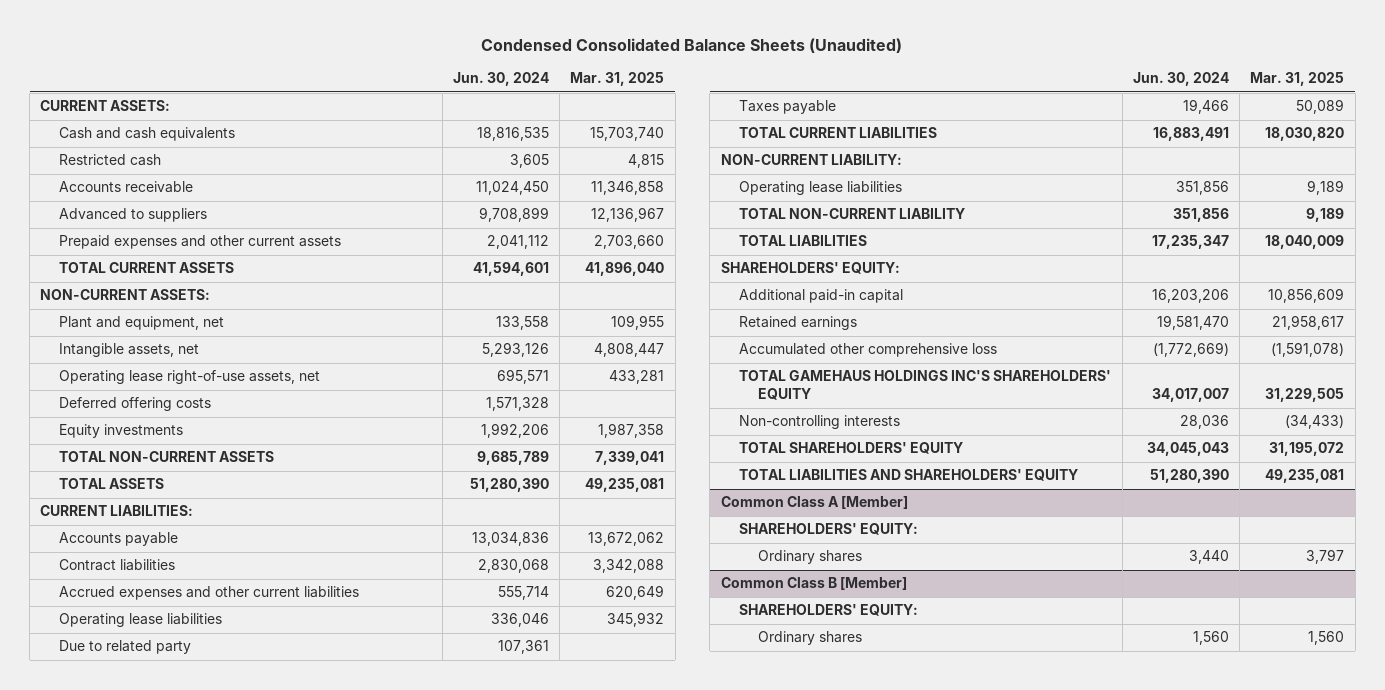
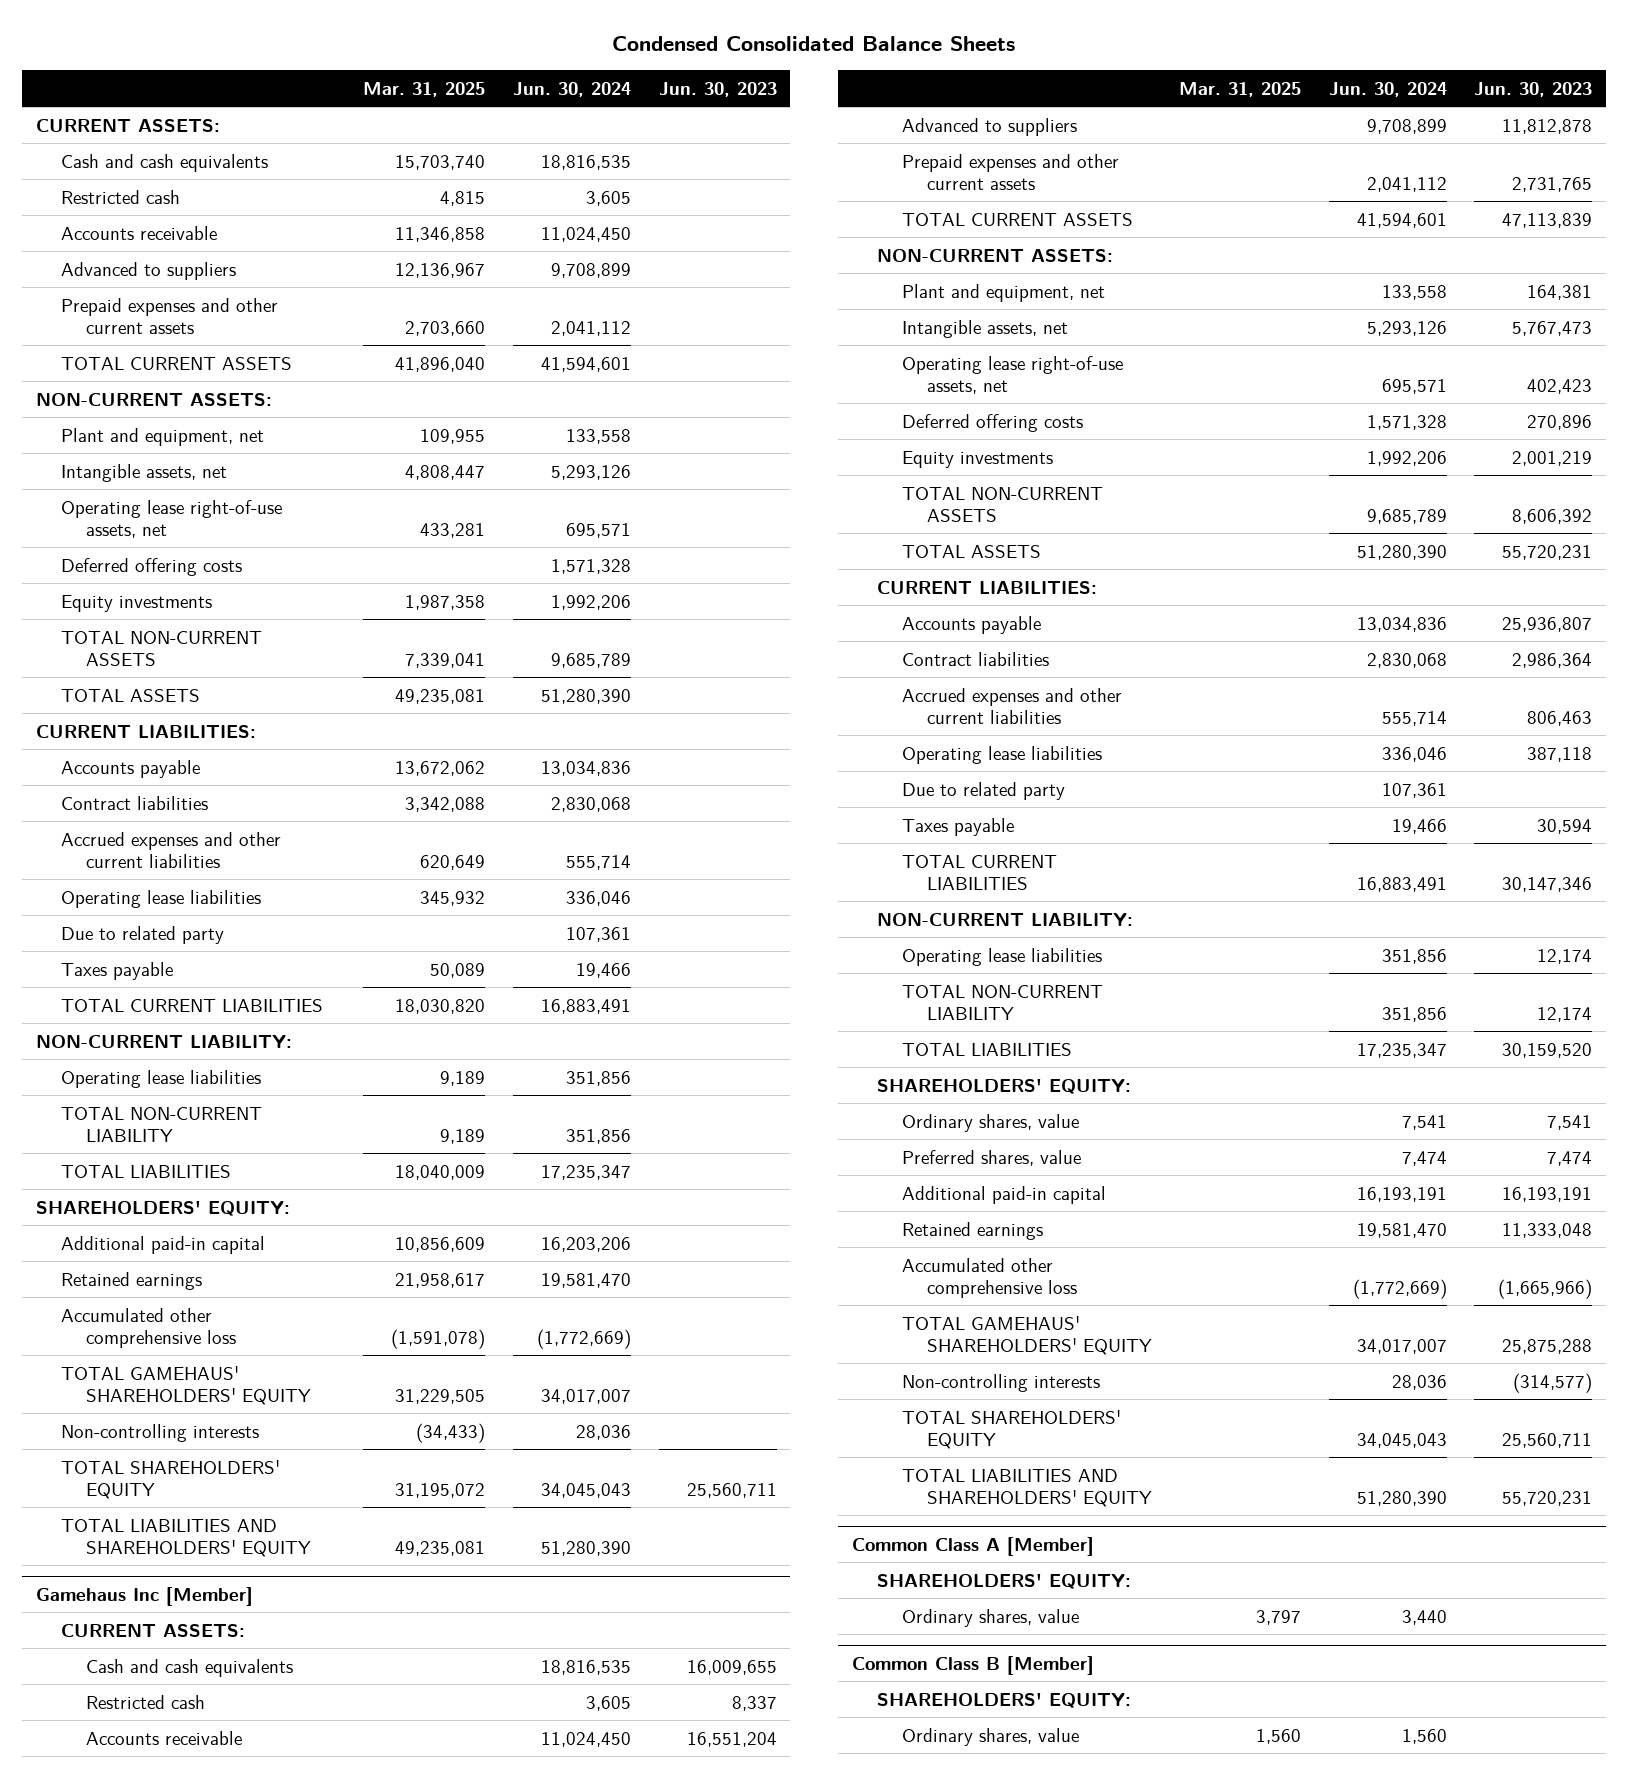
[481,38,903,54] Condensed Consolidated Balance Sheets (Unaudited) -> [612,36,1016,52] Condensed Consolidated Balance Sheets
none -> [658,81,777,97] Jun. 30, 2023
[739,370,1112,401] TOTAL GAMEHAUS HOLDINGS INC'S SHAREHOLDERS' EQUITY -> [60,1365,311,1405] TOTAL GAMEHAUS' SHAREHOLDERS' EQUITY
none -> [35,1586,253,1606] Gamehaus Inc [Member]
none -> [60,1623,245,1637] CURRENT ASSETS:
none -> [85,1658,293,1677] Cash and cash equivalents
none -> [85,1694,205,1709] Restricted cash
none -> [85,1730,242,1745] Accounts receivable
none -> [901,117,1077,136] Advanced to suppliers
none -> [901,153,1119,190] Prepaid expenses and other current assets
none -> [901,212,1133,226] TOTAL CURRENT ASSETS
none -> [876,248,1113,262] NON-CURRENT ASSETS:
none -> [901,283,1105,302] Plant and equipment, net
none -> [901,319,1068,338] Intangible assets, net
none -> [901,355,1123,394] Operating lease right-of-use assets, net
none -> [901,413,1083,432] Deferred offering costs
none -> [901,450,1053,468] Equity investments
none -> [901,486,1103,522] TOTAL NON-CURRENT ASSETS
none -> [901,544,1041,558] TOTAL ASSETS
none -> [876,580,1097,594] CURRENT LIABILITIES:
none -> [901,615,1041,634] Accounts payable
none -> [901,651,1049,666] Contract liabilities
none -> [901,687,1122,724] Accrued expenses and other current liabilities
none -> [901,745,1102,764] Operating lease liabilities
none -> [901,781,1065,800] Due to related party
none -> [901,817,1014,836] Taxes payable
none -> [901,854,1057,890] TOTAL CURRENT LIABILITIES
none -> [876,912,1133,926] NON-CURRENT LIABILITY:
none -> [901,947,1102,966] Operating lease liabilities
none -> [901,984,1103,1020] TOTAL NON-CURRENT LIABILITY
none -> [901,1042,1072,1056] TOTAL LIABILITIES
none -> [876,1078,1131,1094] SHAREHOLDERS' EQUITY:
none -> [901,1113,1079,1132] Ordinary shares, value
none -> [901,1149,1081,1166] Preferred shares, value
none -> [901,1185,1106,1204] Additional paid-in capital
none -> [901,1221,1043,1240] Retained earnings
none -> [901,1257,1077,1298] Accumulated other comprehensive loss
none -> [901,1315,1152,1355] TOTAL GAMEHAUS' SHAREHOLDERS' EQUITY
none -> [901,1373,1100,1392] Non-controlling interests
none -> [901,1409,1121,1449] TOTAL SHAREHOLDERS' EQUITY
none -> [901,1468,1152,1507] TOTAL LIABILITIES AND SHAREHOLDERS' EQUITY
[758,550,863,565] Ordinary shares -> [901,1608,1079,1627] Ordinary shares, value
[758,631,863,646] Ordinary shares -> [901,1727,1079,1746] Ordinary shares, value

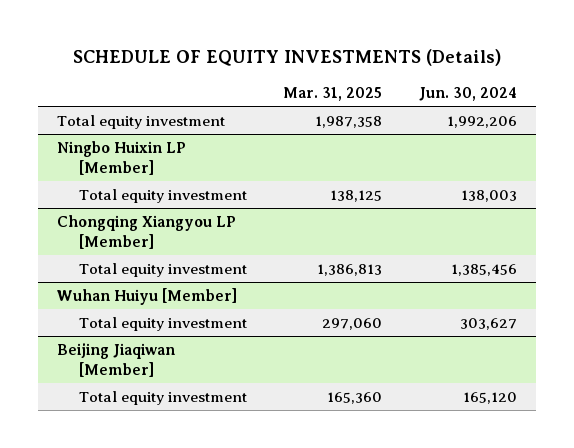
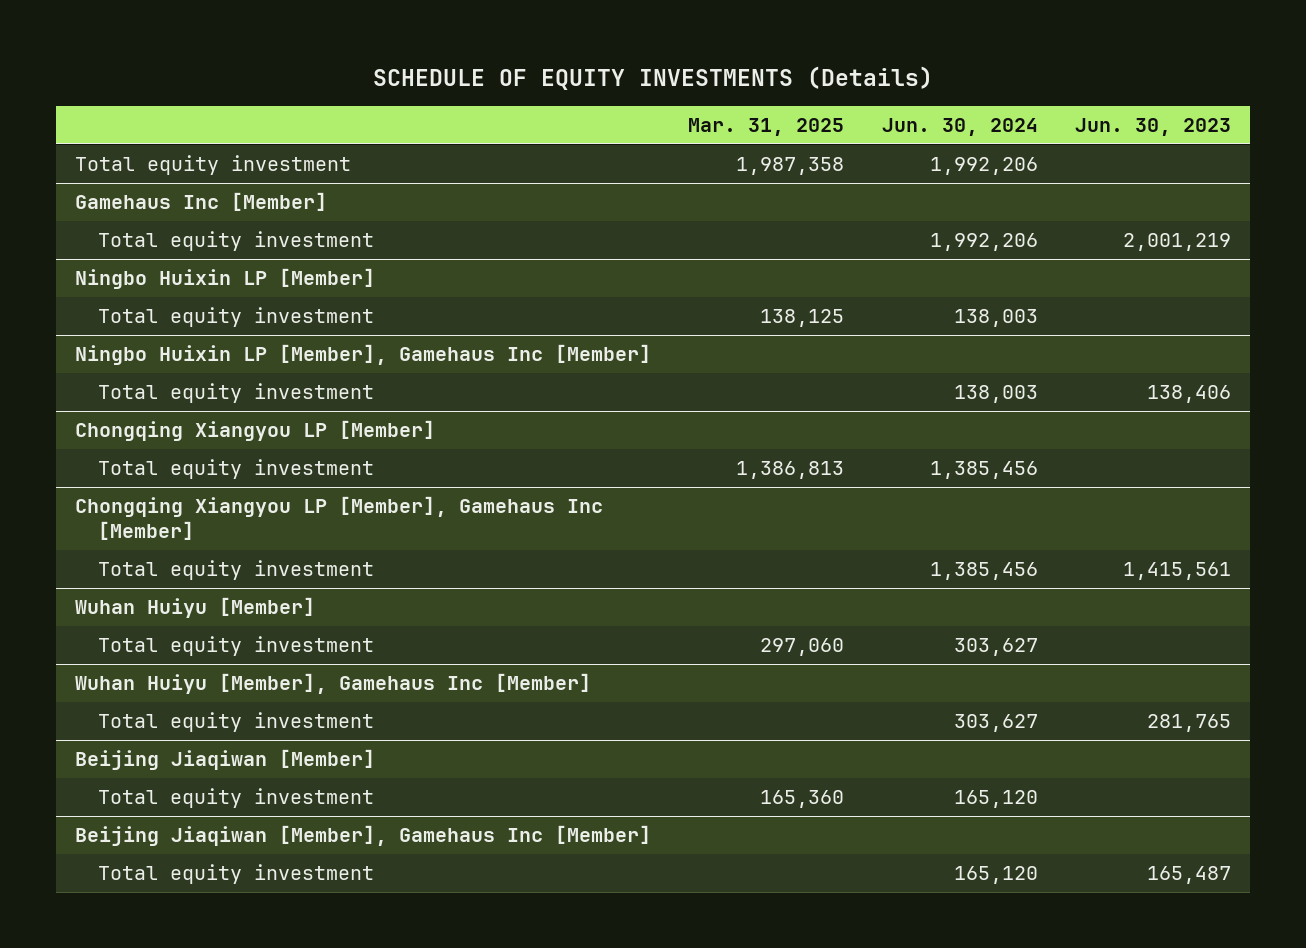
none -> [1075,117,1232,136] Jun. 30, 2023
none -> [74,192,327,212] Gamehaus Inc [Member]
none -> [98,231,375,252] Total equity investment
none -> [74,344,651,366] Ningbo Huixin LP [Member], Gamehaus Inc [Member]
none -> [98,383,375,404] Total equity investment
none -> [74,496,603,540] Chongqing Xiangyou LP [Member], Gamehaus Inc [Member]
none -> [98,560,375,581] Total equity investment
none -> [74,673,591,695] Wuhan Huiyu [Member], Gamehaus Inc [Member]
none -> [98,712,375,733] Total equity investment
none -> [74,825,651,847] Beijing Jiaqiwan [Member], Gamehaus Inc [Member]
none -> [98,864,375,885] Total equity investment

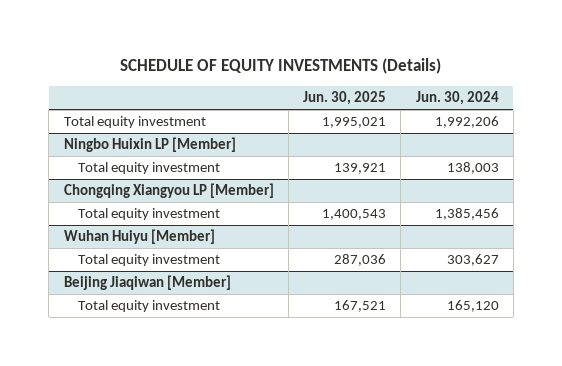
[688,117,845,136] Mar. 31, 2025 -> none
[1075,117,1232,136] Jun. 30, 2023 -> none
none -> [303,91,387,106] Jun. 30, 2025
[74,192,327,212] Gamehaus Inc [Member] -> none
[98,231,375,252] Total equity investment -> none
[74,344,651,366] Ningbo Huixin LP [Member], Gamehaus Inc [Member] -> none
[98,383,375,404] Total equity investment -> none
[74,496,603,540] Chongqing Xiangyou LP [Member], Gamehaus Inc [Member] -> none
[98,560,375,581] Total equity investment -> none
[74,673,591,695] Wuhan Huiyu [Member], Gamehaus Inc [Member] -> none
[98,712,375,733] Total equity investment -> none
[74,825,651,847] Beijing Jiaqiwan [Member], Gamehaus Inc [Member] -> none
[98,864,375,885] Total equity investment -> none

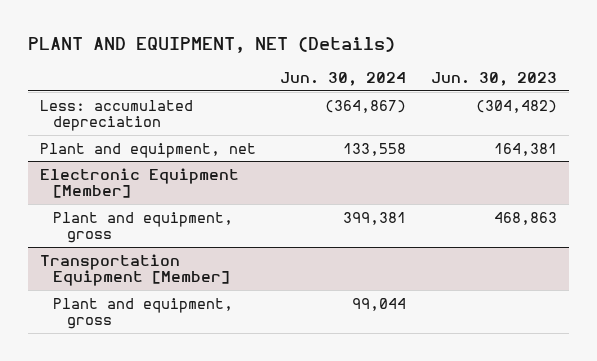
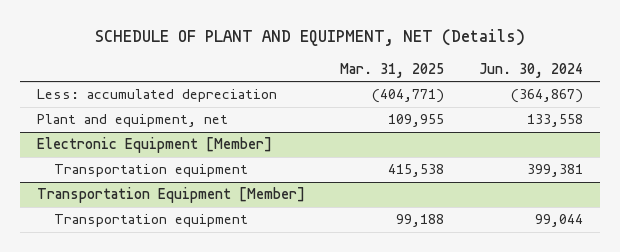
[27,37,395,54] PLANT AND EQUIPMENT, NET (Details) -> [95,29,526,47] SCHEDULE OF PLANT AND EQUIPMENT, NET (Details)
[430,72,557,87] Jun. 30, 2023 -> none
none -> [340,63,445,79] Mar. 31, 2025
[53,211,234,244] Plant and equipment, gross -> [53,164,248,178] Transportation equipment
[53,297,234,330] Plant and equipment, gross -> [53,214,248,228] Transportation equipment

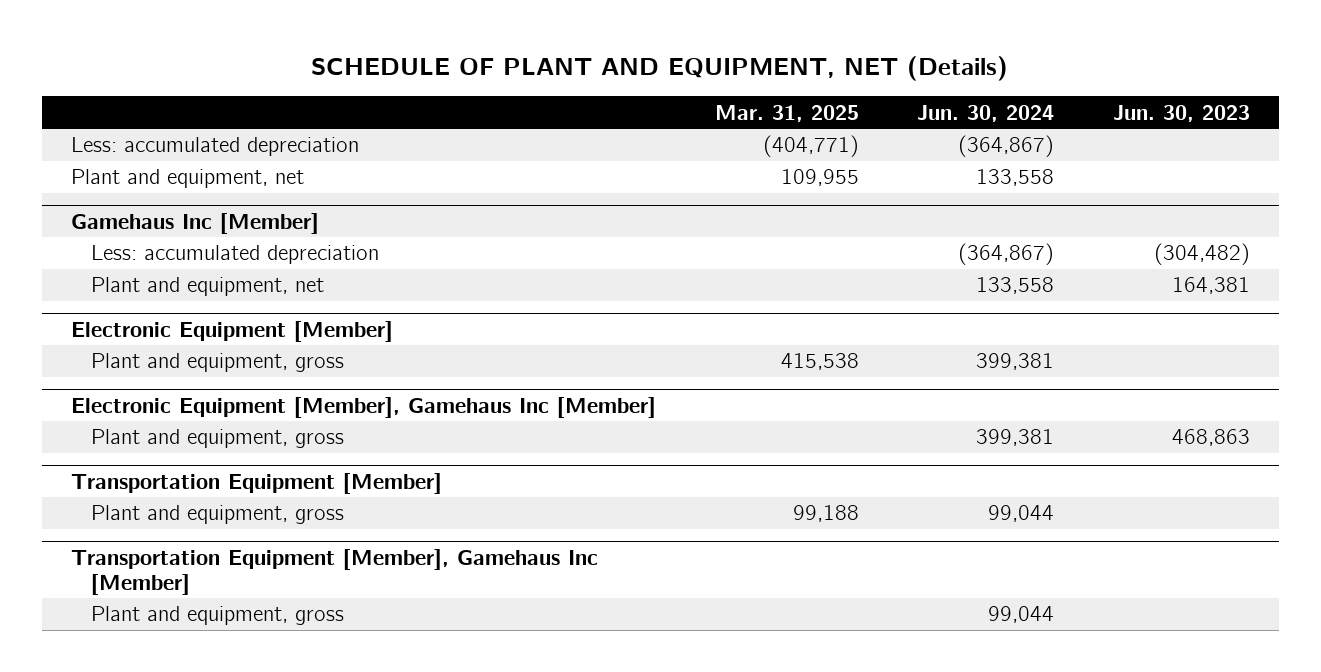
none -> [1112,104,1250,122] Jun. 30, 2023
none -> [70,212,319,234] Gamehaus Inc [Member]
none -> [90,245,379,265] Less: accumulated depreciation
none -> [90,277,324,297] Plant and equipment, net
[53,164,248,178] Transportation equipment -> [90,353,344,373] Plant and equipment, gross
none -> [70,396,656,418] Electronic Equipment [Member], Gamehaus Inc [Member]
none -> [90,429,344,449] Plant and equipment, gross
[53,214,248,228] Transportation equipment -> [90,505,344,525] Plant and equipment, gross
none -> [70,548,598,595] Transportation Equipment [Member], Gamehaus Inc [Member]
none -> [90,606,344,626] Plant and equipment, gross

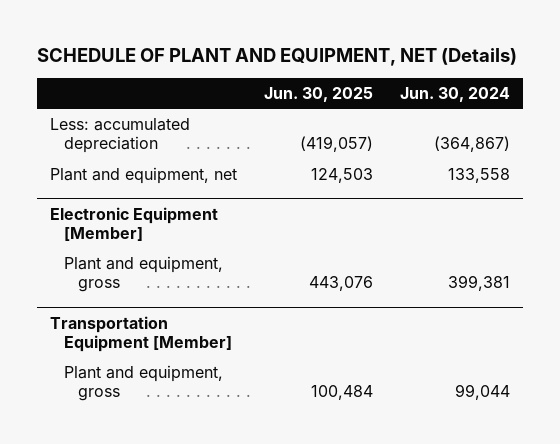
[714,104,859,122] Mar. 31, 2025 -> none
[1112,104,1250,122] Jun. 30, 2023 -> none
none -> [264,86,374,102] Jun. 30, 2025
[70,212,319,234] Gamehaus Inc [Member] -> none
[90,245,379,265] Less: accumulated depreciation -> none
[90,277,324,297] Plant and equipment, net -> none
[70,396,656,418] Electronic Equipment [Member], Gamehaus Inc [Member] -> none
[90,429,344,449] Plant and equipment, gross -> none
[70,548,598,595] Transportation Equipment [Member], Gamehaus Inc [Member] -> none
[90,606,344,626] Plant and equipment, gross -> none

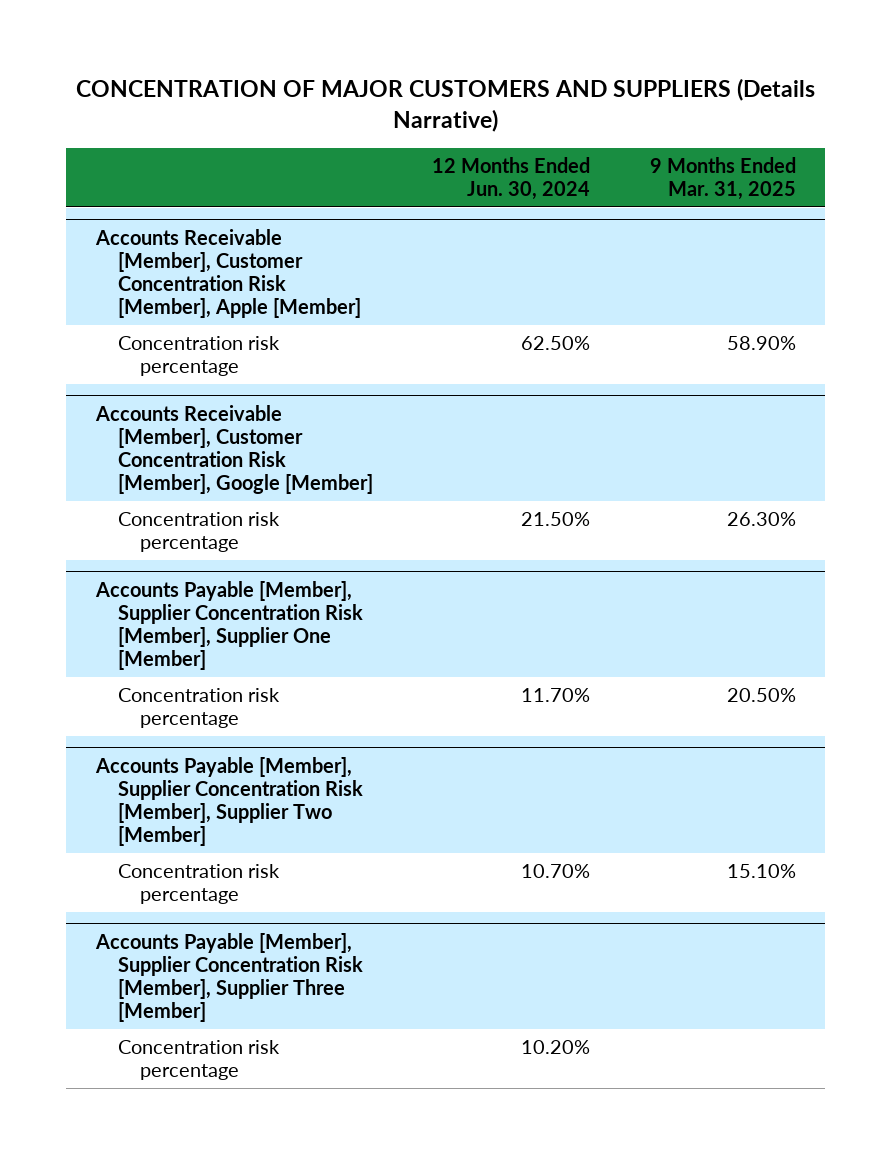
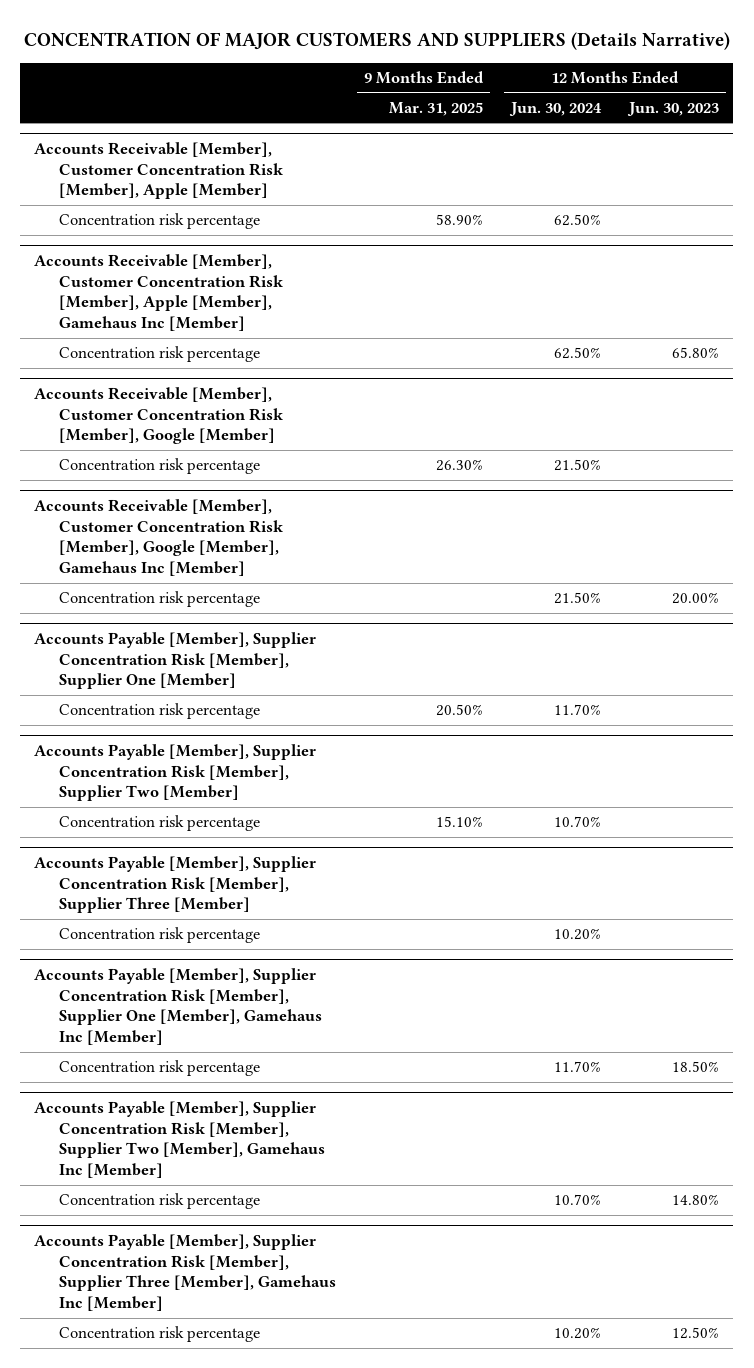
none -> [627,101,720,116] Jun. 30, 2023
none -> [34,253,284,332] Accounts Receivable [Member], Customer Concentration Risk [Member], Apple [Member], Gamehaus Inc [Member]
none -> [59,346,261,363] Concentration risk percentage
none -> [34,498,284,577] Accounts Receivable [Member], Customer Concentration Risk [Member], Google [Member], Gamehaus Inc [Member]
none -> [59,591,261,608] Concentration risk percentage
none -> [34,967,323,1046] Accounts Payable [Member], Supplier Concentration Risk [Member], Supplier One [Member], Gamehaus Inc [Member]
none -> [59,1060,261,1077] Concentration risk percentage
none -> [34,1100,326,1179] Accounts Payable [Member], Supplier Concentration Risk [Member], Supplier Two [Member], Gamehaus Inc [Member]
none -> [59,1193,261,1210] Concentration risk percentage
none -> [34,1233,337,1312] Accounts Payable [Member], Supplier Concentration Risk [Member], Supplier Three [Member], Gamehaus Inc [Member]
none -> [59,1326,261,1343] Concentration risk percentage

